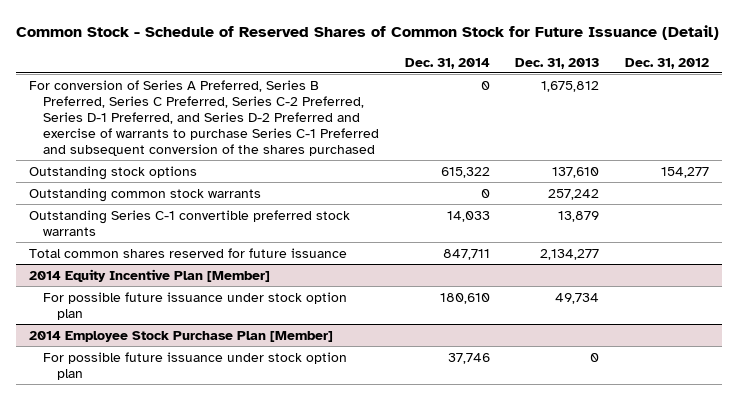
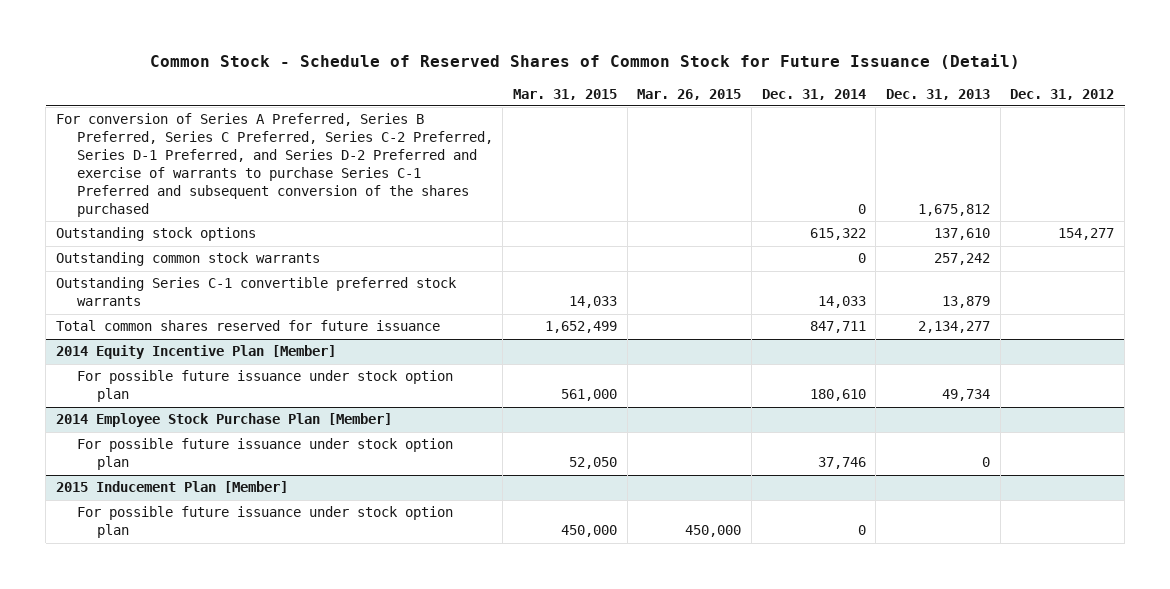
none -> [513,88,618,100] Mar. 31, 2015
none -> [637,88,742,100] Mar. 26, 2015
none -> [56,481,289,494] 2015 Inducement Plan [Member]
none -> [76,506,453,539] For possible future issuance under stock option plan

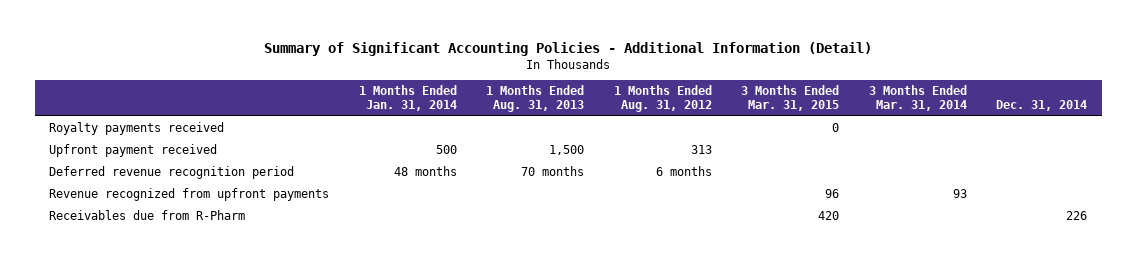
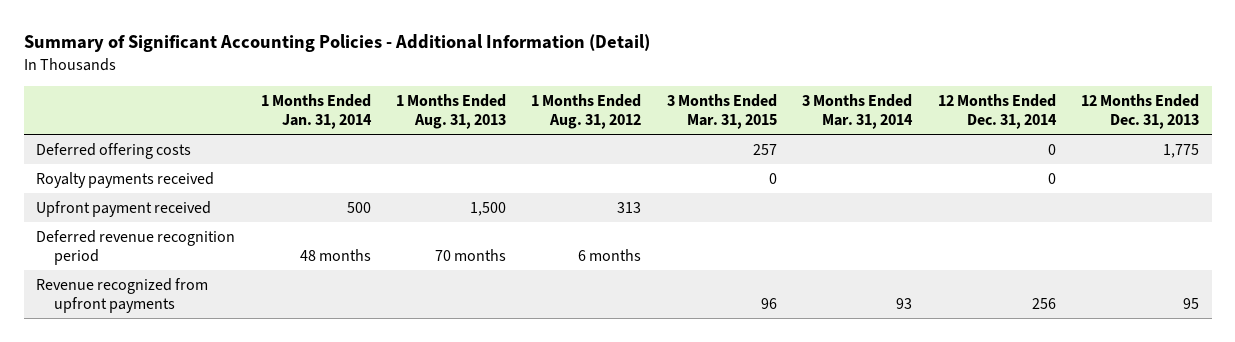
[996,100,1088,112] Dec. 31, 2014 -> none
none -> [937,93,1057,130] 12 Months Ended Dec. 31, 2014
none -> [1080,93,1199,130] 12 Months Ended Dec. 31, 2013
none -> [36,142,192,159] Deferred offering costs
[49,210,246,221] Receivables due from R-Pharm -> none

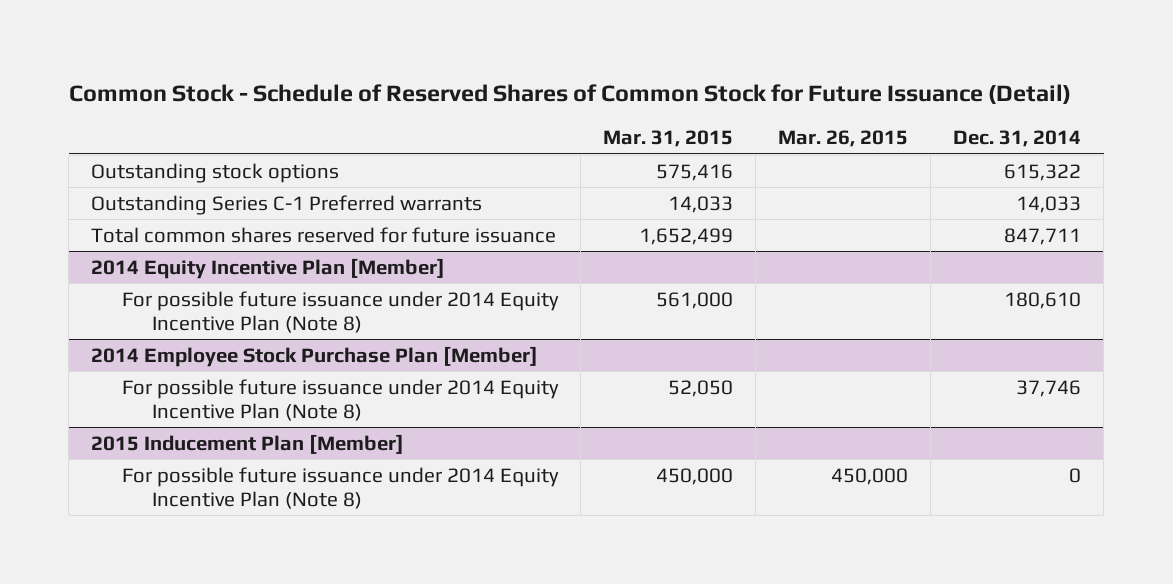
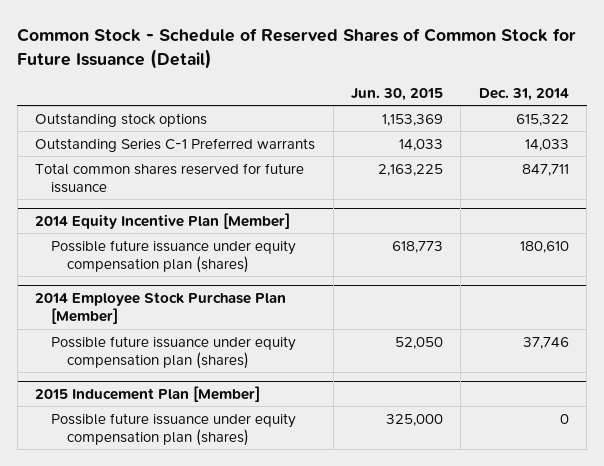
[602,130,733,148] Mar. 31, 2015 -> none
[778,130,909,148] Mar. 26, 2015 -> none
none -> [351,87,444,101] Jun. 30, 2015
[121,290,559,333] For possible future issuance under 2014 Equity Incentive Plan (Note 8) -> [51,239,297,273] Possible future issuance under equity compensation plan (shares)
[121,378,559,421] For possible future issuance under 2014 Equity Incentive Plan (Note 8) -> [51,335,297,369] Possible future issuance under equity compensation plan (shares)
[121,466,559,509] For possible future issuance under 2014 Equity Incentive Plan (Note 8) -> [51,412,297,446] Possible future issuance under equity compensation plan (shares)

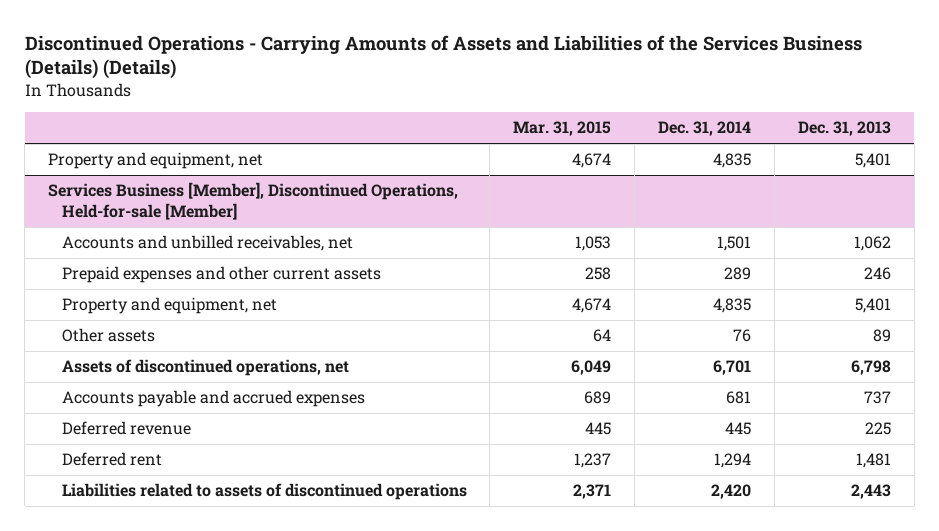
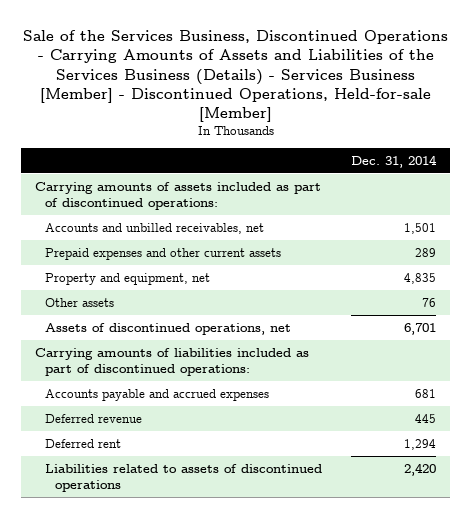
[24,34,862,80] Discontinued Operations - Carrying Amounts of Assets and Liabilities of the Services Business (Details) (Details) -> [22,29,448,123] Sale of the Services Business, Discontinued Operations - Carrying Amounts of Assets and Liabilities of the Services Business (Details) - Services Business [Member] - Discontinued Operations, Held-for-sale [Member]
[513,121,612,137] Mar. 31, 2015 -> none
[797,121,891,137] Dec. 31, 2013 -> none
[48,152,264,170] Property and equipment, net -> none
[48,182,459,220] Services Business [Member], Discontinued Operations, Held-for-sale [Member] -> none
none -> [35,181,322,210] Carrying amounts of assets included as part of discontinued operations:
none -> [35,347,310,376] Carrying amounts of liabilities included as part of discontinued operations:

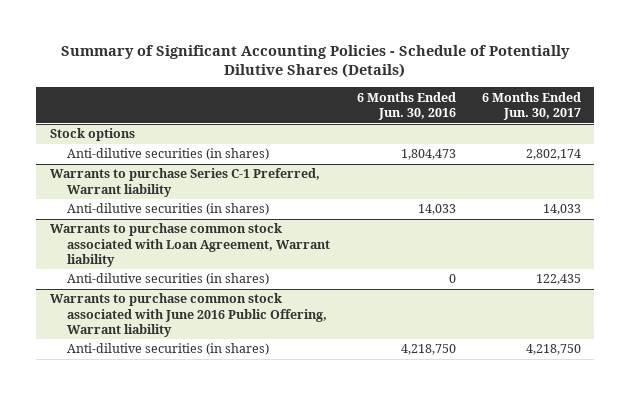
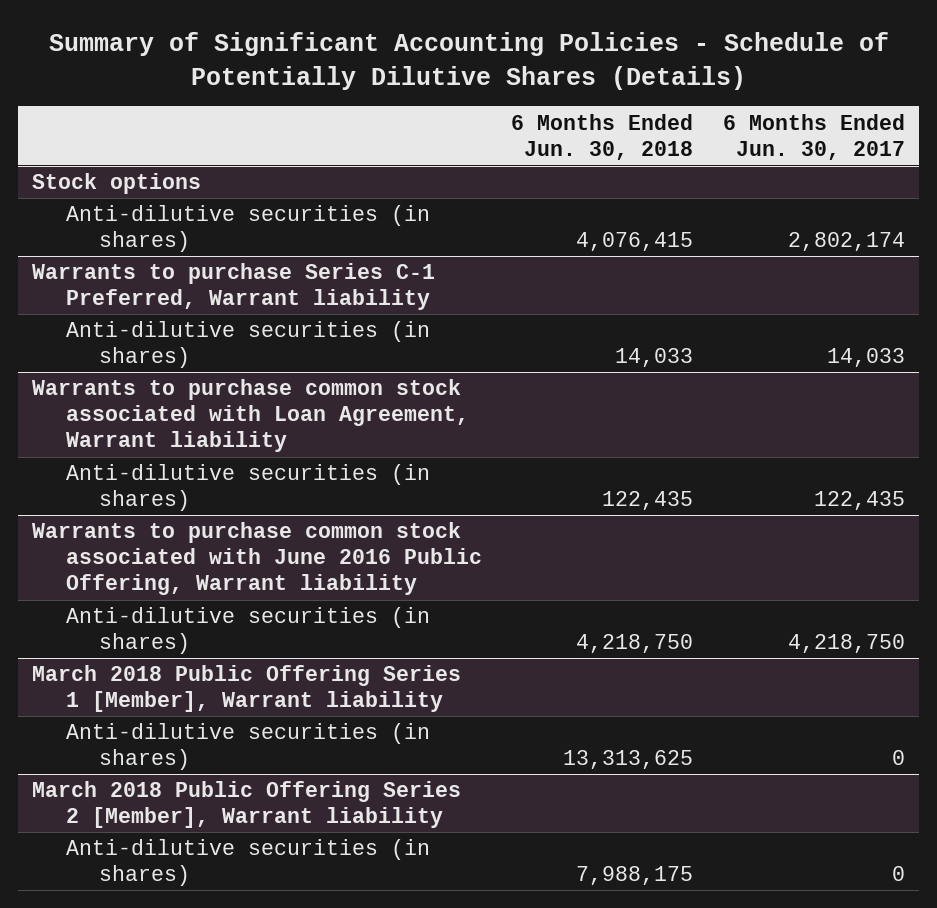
[356,91,456,121] 6 Months Ended Jun. 30, 2016 -> none
none -> [511,113,694,160] 6 Months Ended Jun. 30, 2018
none -> [32,665,462,713] March 2018 Public Offering Series 1 [Member], Warrant liability
none -> [65,723,430,771] Anti-dilutive securities (in shares)
none -> [32,781,462,829] March 2018 Public Offering Series 2 [Member], Warrant liability
none -> [65,839,430,887] Anti-dilutive securities (in shares)

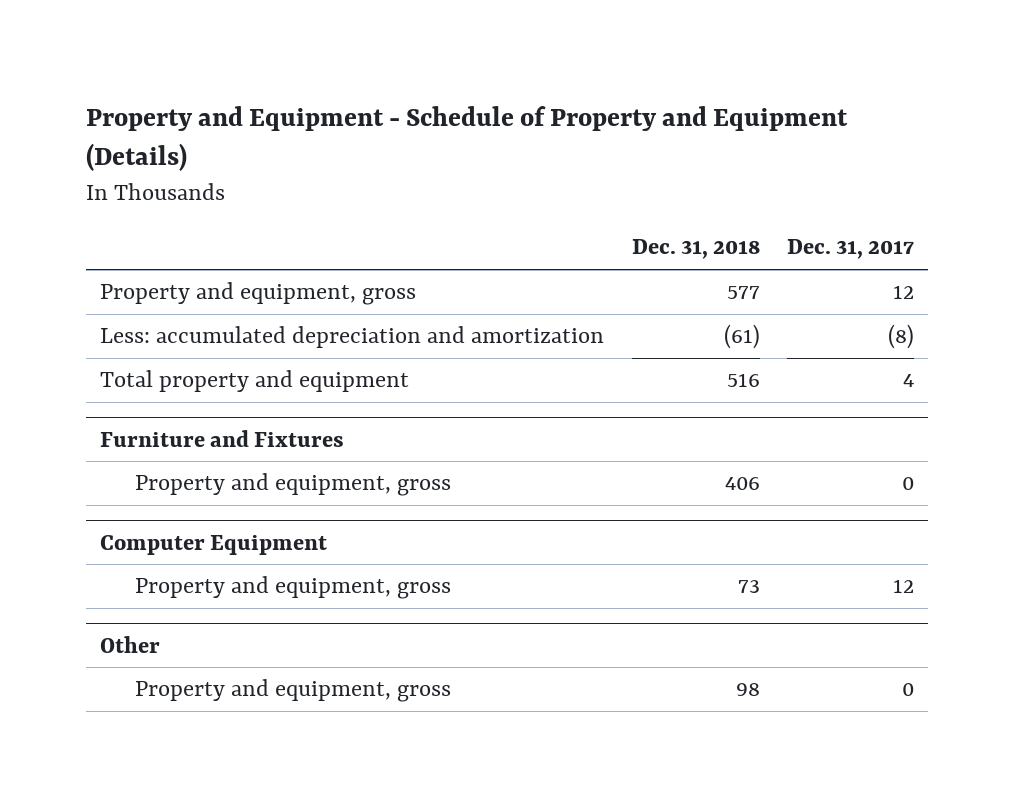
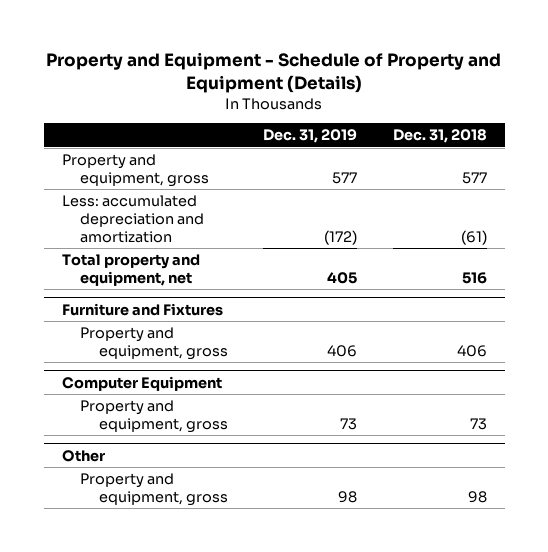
[787,239,915,260] Dec. 31, 2017 -> none
none -> [263,129,358,144] Dec. 31, 2019
[100,370,410,393] Total property and equipment -> [61,254,200,286] Total property and equipment, net

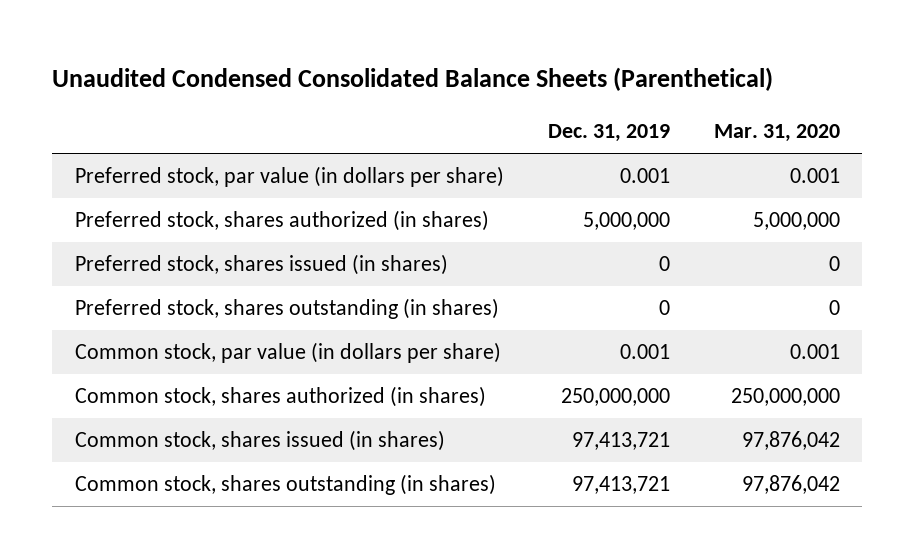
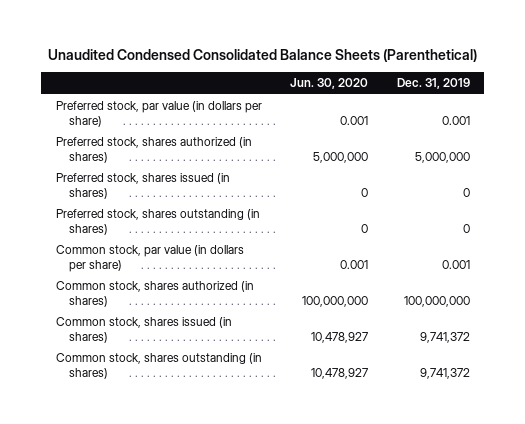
[714,124,841,143] Mar. 31, 2020 -> none
none -> [290,78,369,90] Jun. 30, 2020
[560,388,670,407] 250,000,000 -> [403,295,470,307] 100,000,000
[571,432,670,451] 97,413,721 -> [419,331,470,343] 9,741,372
[571,476,670,495] 97,413,721 -> [419,367,470,379] 9,741,372

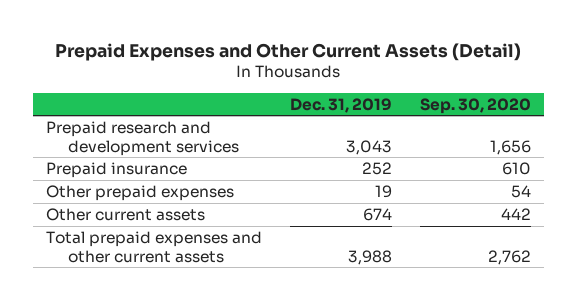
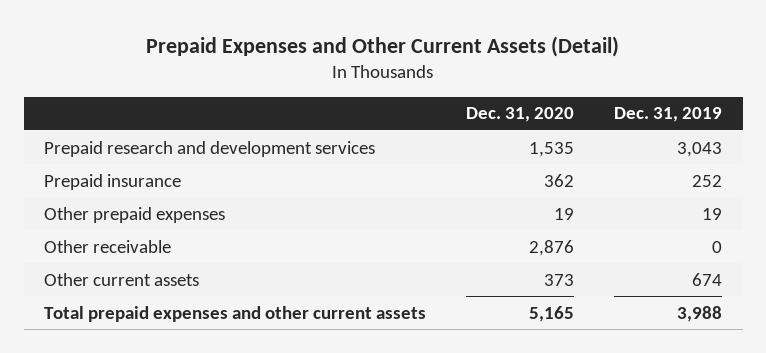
[419,97,531,114] Sep. 30, 2020 -> none
none -> [466,107,575,123] Dec. 31, 2020
none -> [43,239,171,253] Other receivable

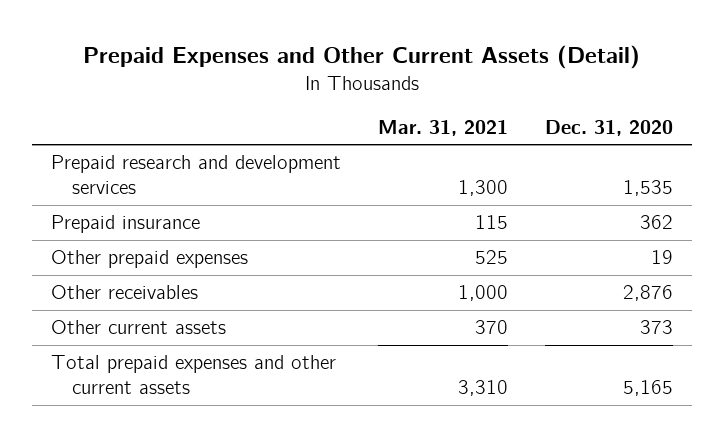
[614,107,723,123] Dec. 31, 2019 -> none
none -> [377,119,508,136] Mar. 31, 2021
[43,239,171,253] Other receivable -> [50,285,198,300] Other receivables

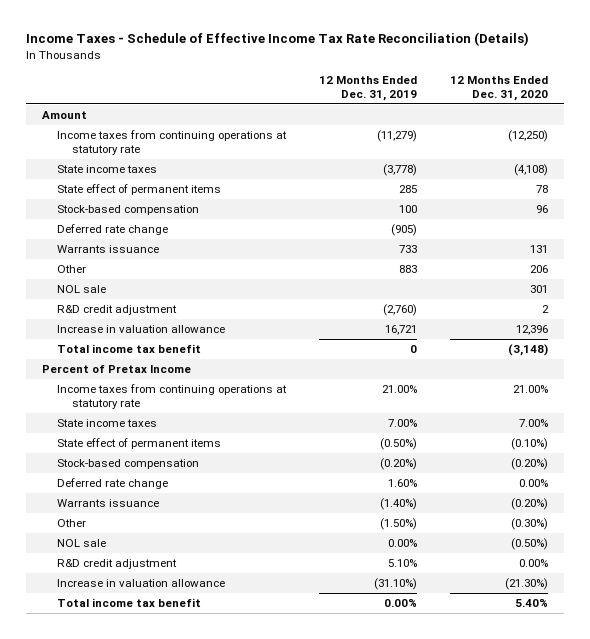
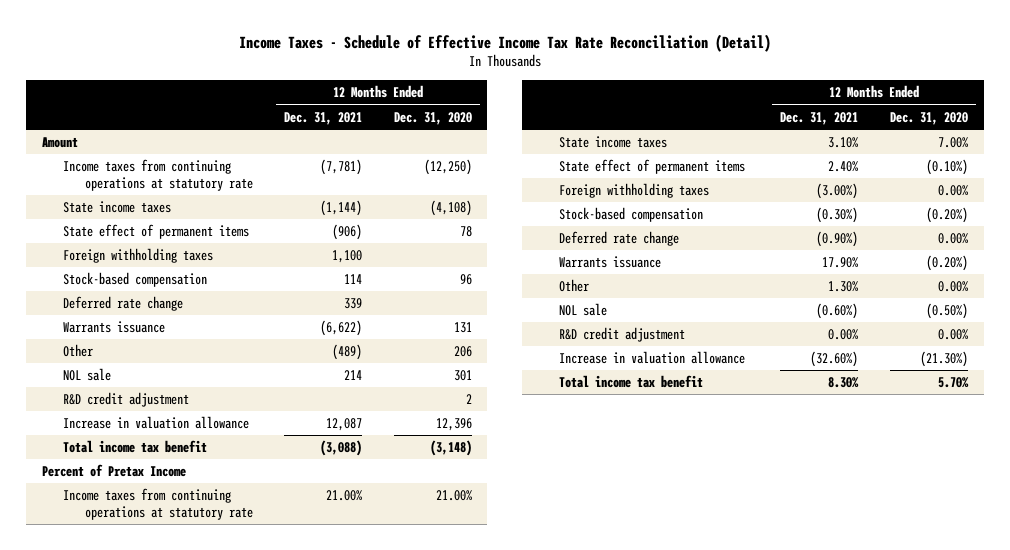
[25,32,529,47] Income Taxes - Schedule of Effective Income Tax Rate Reconciliation (Details) -> [238,33,771,52] Income Taxes - Schedule of Effective Income Tax Rate Reconciliation (Detail)
[318,75,417,101] 12 Months Ended Dec. 31, 2019 -> none
none -> [284,111,363,125] Dec. 31, 2021
none -> [63,248,214,264] Foreign withholding taxes
none -> [559,183,710,199] Foreign withholding taxes
[510,517,548,530] (0.30%) -> [937,281,968,293] 0.00%
[514,598,548,607] 5.40% -> [937,377,969,389] 5.70%

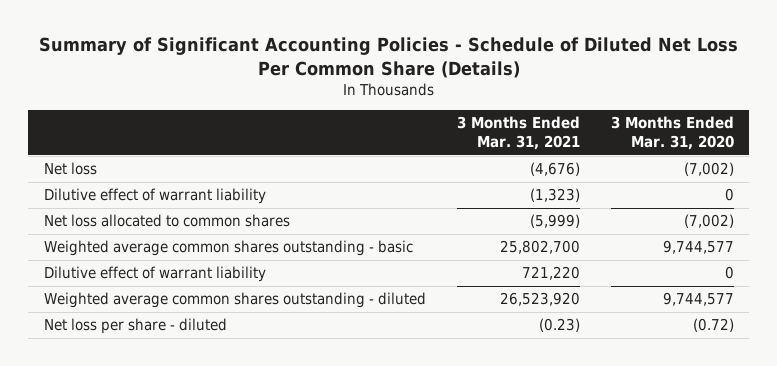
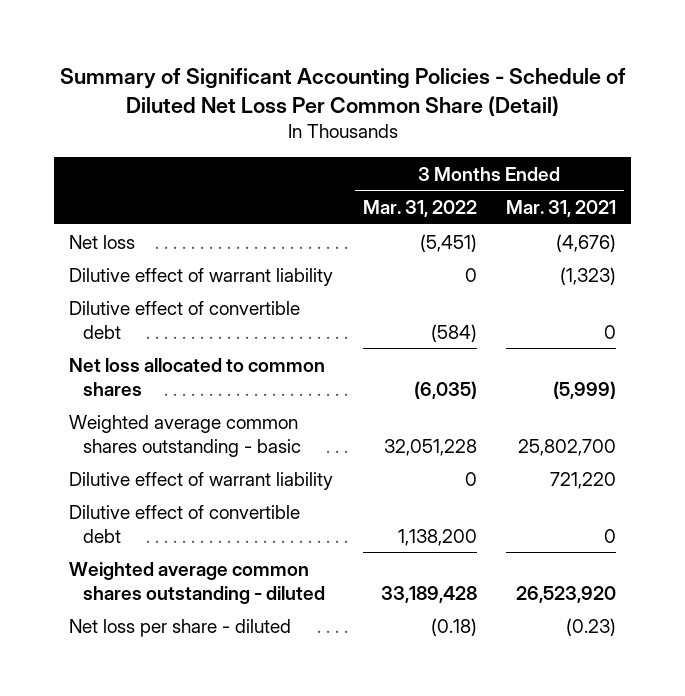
[38,37,738,78] Summary of Significant Accounting Policies - Schedule of Diluted Net Loss Per Common Share (Details) -> [59,67,626,116] Summary of Significant Accounting Policies - Schedule of Diluted Net Loss Per Common Share (Detail)
[610,116,734,151] 3 Months Ended Mar. 31, 2020 -> none
none -> [362,200,477,218] Mar. 31, 2022
none -> [69,300,301,339] Dilutive effect of convertible debt
none -> [69,504,301,543] Dilutive effect of convertible debt

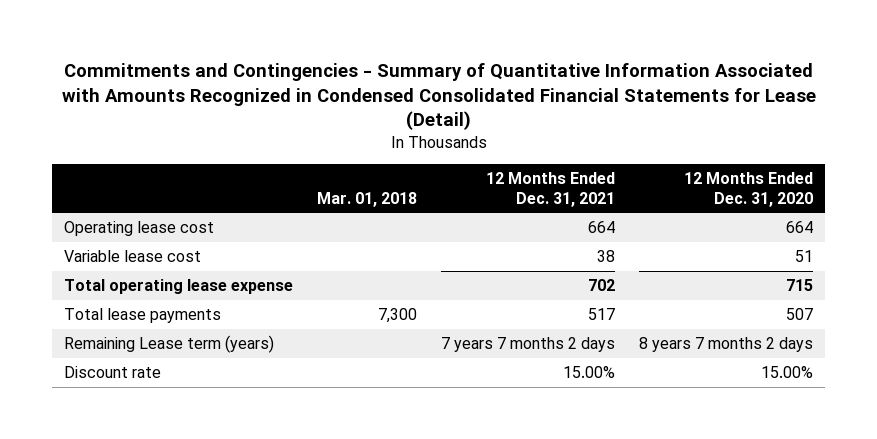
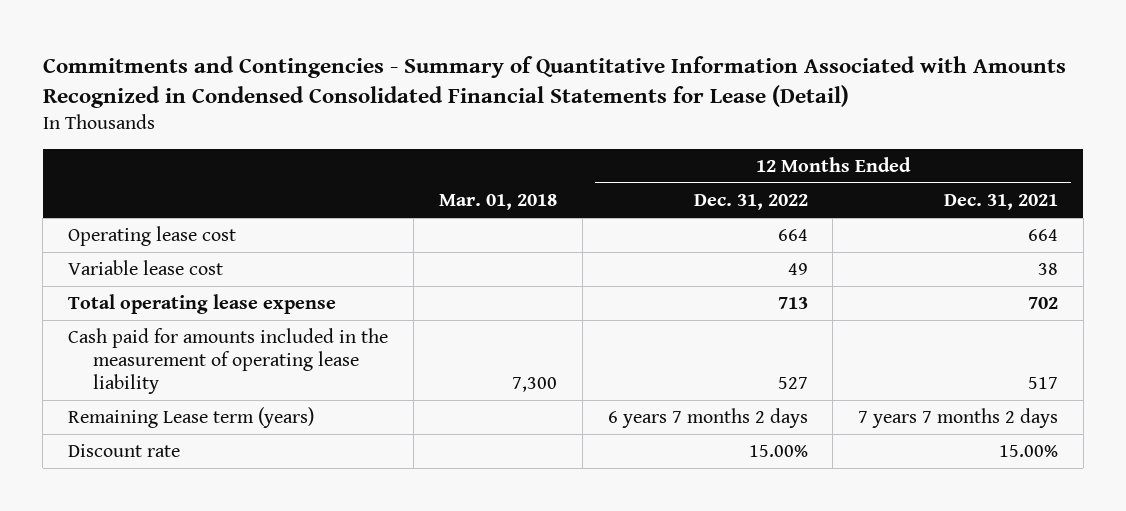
[684,171,814,207] 12 Months Ended Dec. 31, 2020 -> none
none -> [693,194,808,211] Dec. 31, 2022
[64,308,222,324] Total lease payments -> [68,328,389,395] Cash paid for amounts included in the measurement of operating lease liability

